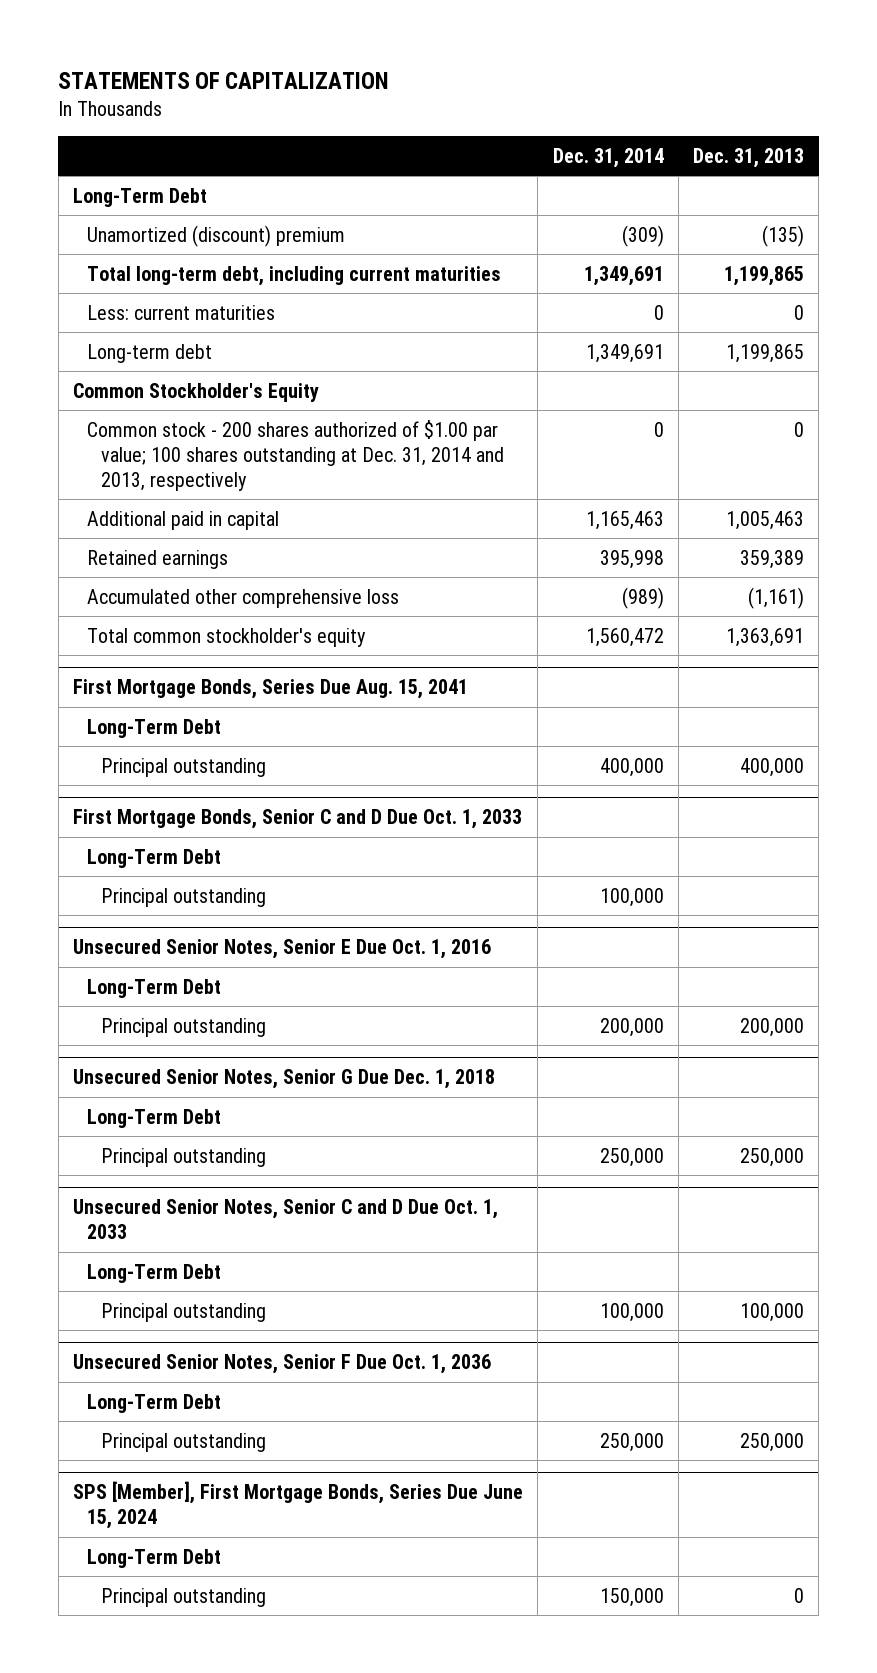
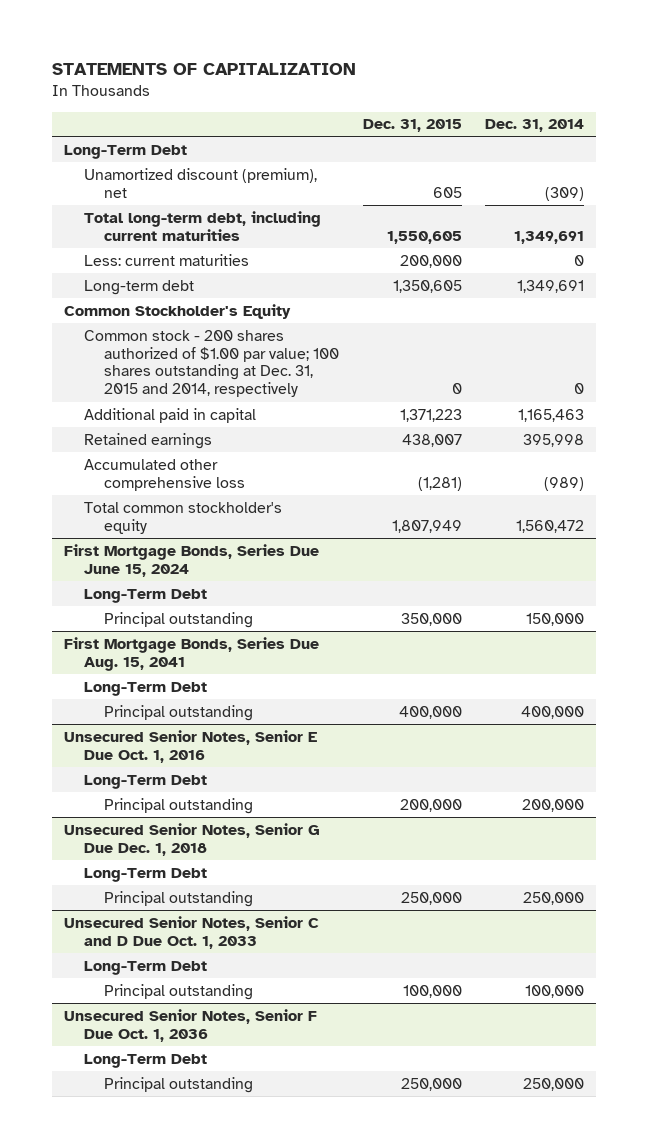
[693,147,805,168] Dec. 31, 2013 -> none
none -> [362,119,462,133] Dec. 31, 2015
[87,224,346,247] Unamortized (discount) premium -> [83,167,317,198] Unamortized discount (premium), net
[87,419,505,491] Common stock - 200 shares authorized of $1.00 par value; 100 shares outstanding at Dec. 31, 2014 and 2013, respectively -> [83,329,339,398] Common stock - 200 shares authorized of $1.00 par value; 100 shares outstanding at Dec. 31, 2015 and 2014, respectively
none -> [63,543,319,577] First Mortgage Bonds, Series Due June 15, 2024
none -> [83,588,207,603] Long-Term Debt
none -> [103,611,253,628] Principal outstanding
[73,809,523,830] First Mortgage Bonds, Senior C and D Due Oct. 1, 2033 -> none
[87,848,222,868] Long-Term Debt -> none
[101,887,267,907] Principal outstanding -> none
[73,1481,524,1530] SPS [Member], First Mortgage Bonds, Series Due June 15, 2024 -> none
[87,1548,222,1568] Long-Term Debt -> none
[101,1587,267,1607] Principal outstanding -> none

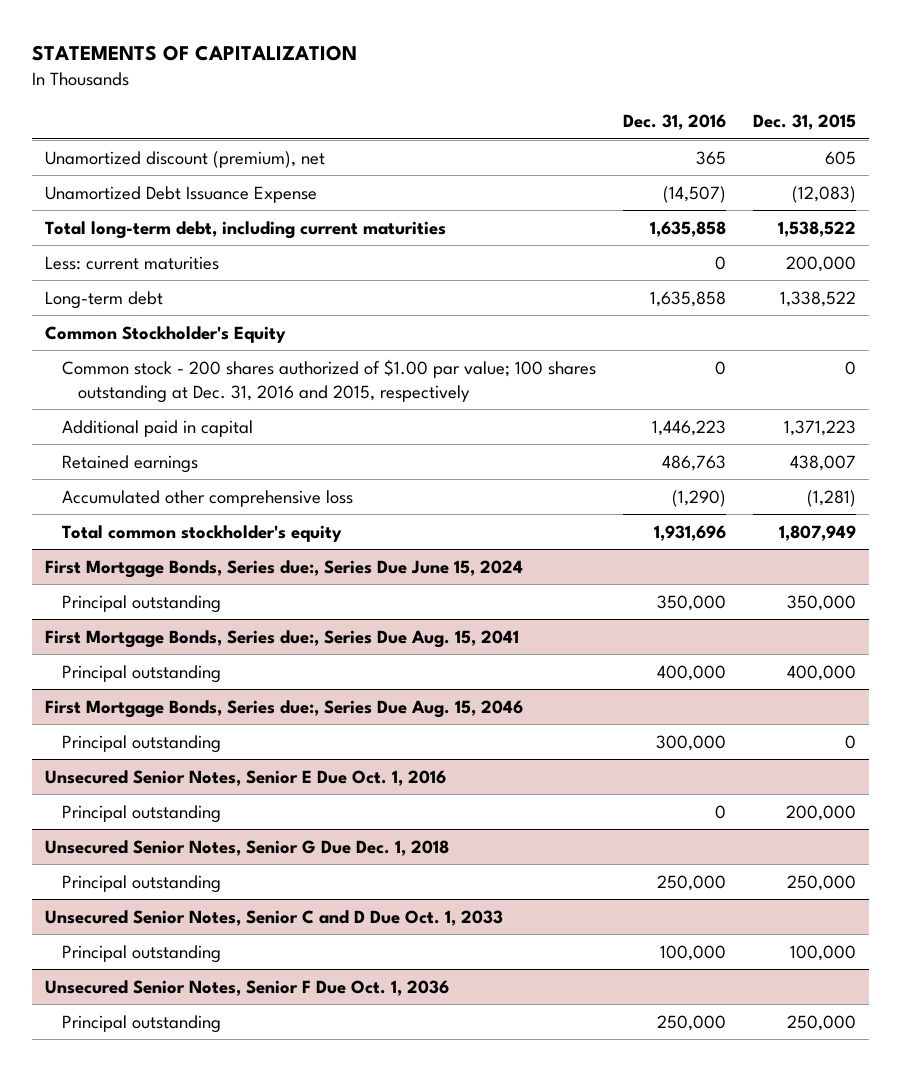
[485,119,585,133] Dec. 31, 2014 -> none
none -> [622,114,726,131] Dec. 31, 2016
[63,144,187,159] Long-Term Debt -> none
none -> [45,185,318,203] Unamortized Debt Issuance Expense
[386,230,462,244] 1,550,605 -> [777,220,856,237] 1,538,522
[392,279,462,293] 1,350,605 -> [779,290,856,307] 1,338,522
[83,329,339,398] Common stock - 200 shares authorized of $1.00 par value; 100 shares outstanding at Dec. 31, 2015 and 2014, respectively -> [61,358,596,403] Common stock - 200 shares authorized of $1.00 par value; 100 shares outstanding at Dec. 31, 2016 and 2015, respectively
[83,588,207,603] Long-Term Debt -> none
[63,543,319,577] First Mortgage Bonds, Series Due June 15, 2024 -> [45,559,524,578] First Mortgage Bonds, Series due:, Series Due June 15, 2024
[83,681,207,696] Long-Term Debt -> none
[63,636,319,671] First Mortgage Bonds, Series Due Aug. 15, 2041 -> [45,629,520,648] First Mortgage Bonds, Series due:, Series Due Aug. 15, 2041
none -> [45,699,524,718] First Mortgage Bonds, Series due:, Series Due Aug. 15, 2046
none -> [61,734,221,753] Principal outstanding
[83,774,207,789] Long-Term Debt -> none
[83,867,207,882] Long-Term Debt -> none
[83,960,207,975] Long-Term Debt -> none
[83,1053,207,1068] Long-Term Debt -> none

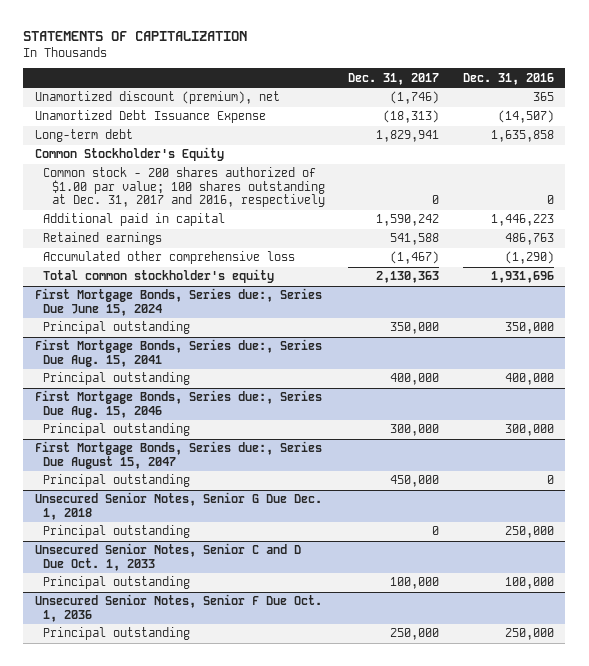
[752,114,856,131] Dec. 31, 2015 -> none
none -> [348,72,440,85] Dec. 31, 2017
[45,220,447,239] Total long-term debt, including current maturities -> none
[45,255,220,270] Less: current maturities -> none
[61,358,596,403] Common stock - 200 shares authorized of $1.00 par value; 100 shares outstanding at Dec. 31, 2016 and 2015, respectively -> [43,167,325,208] Common stock - 200 shares authorized of $1.00 par value; 100 shares outstanding at Dec. 31, 2017 and 2016, respectively
[45,769,447,786] Unsecured Senior Notes, Senior E Due Oct. 1, 2016 -> none
none -> [34,441,322,469] First Mortgage Bonds, Series due:, Series Due August 15, 2047

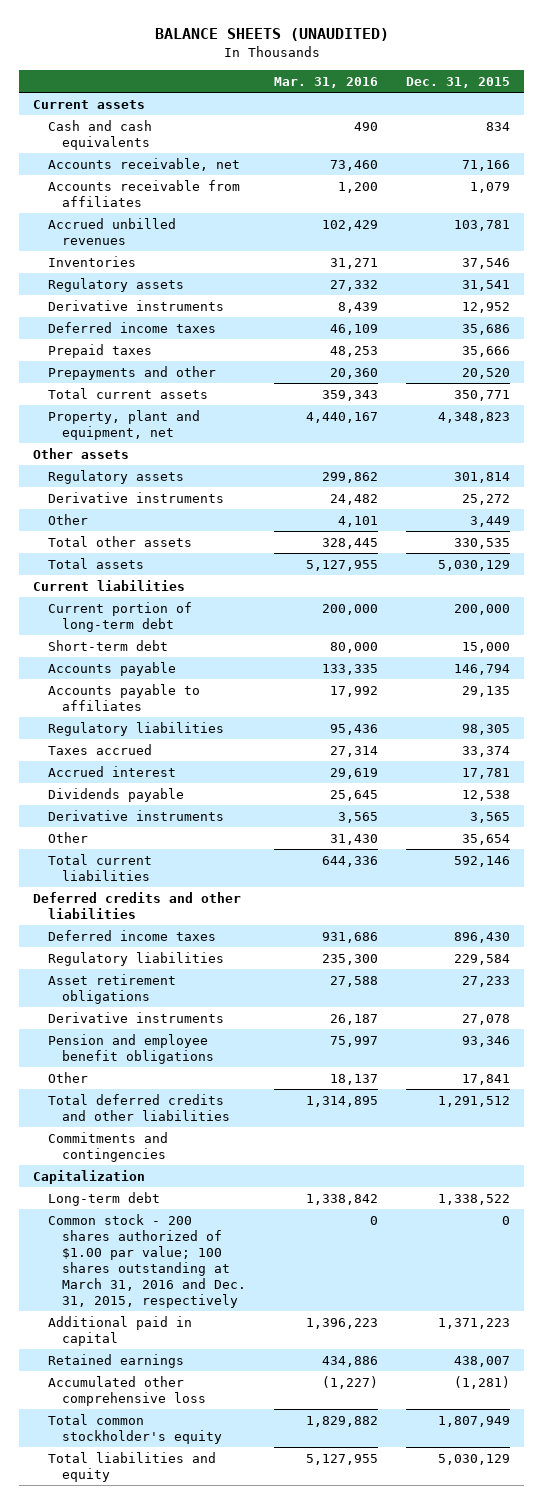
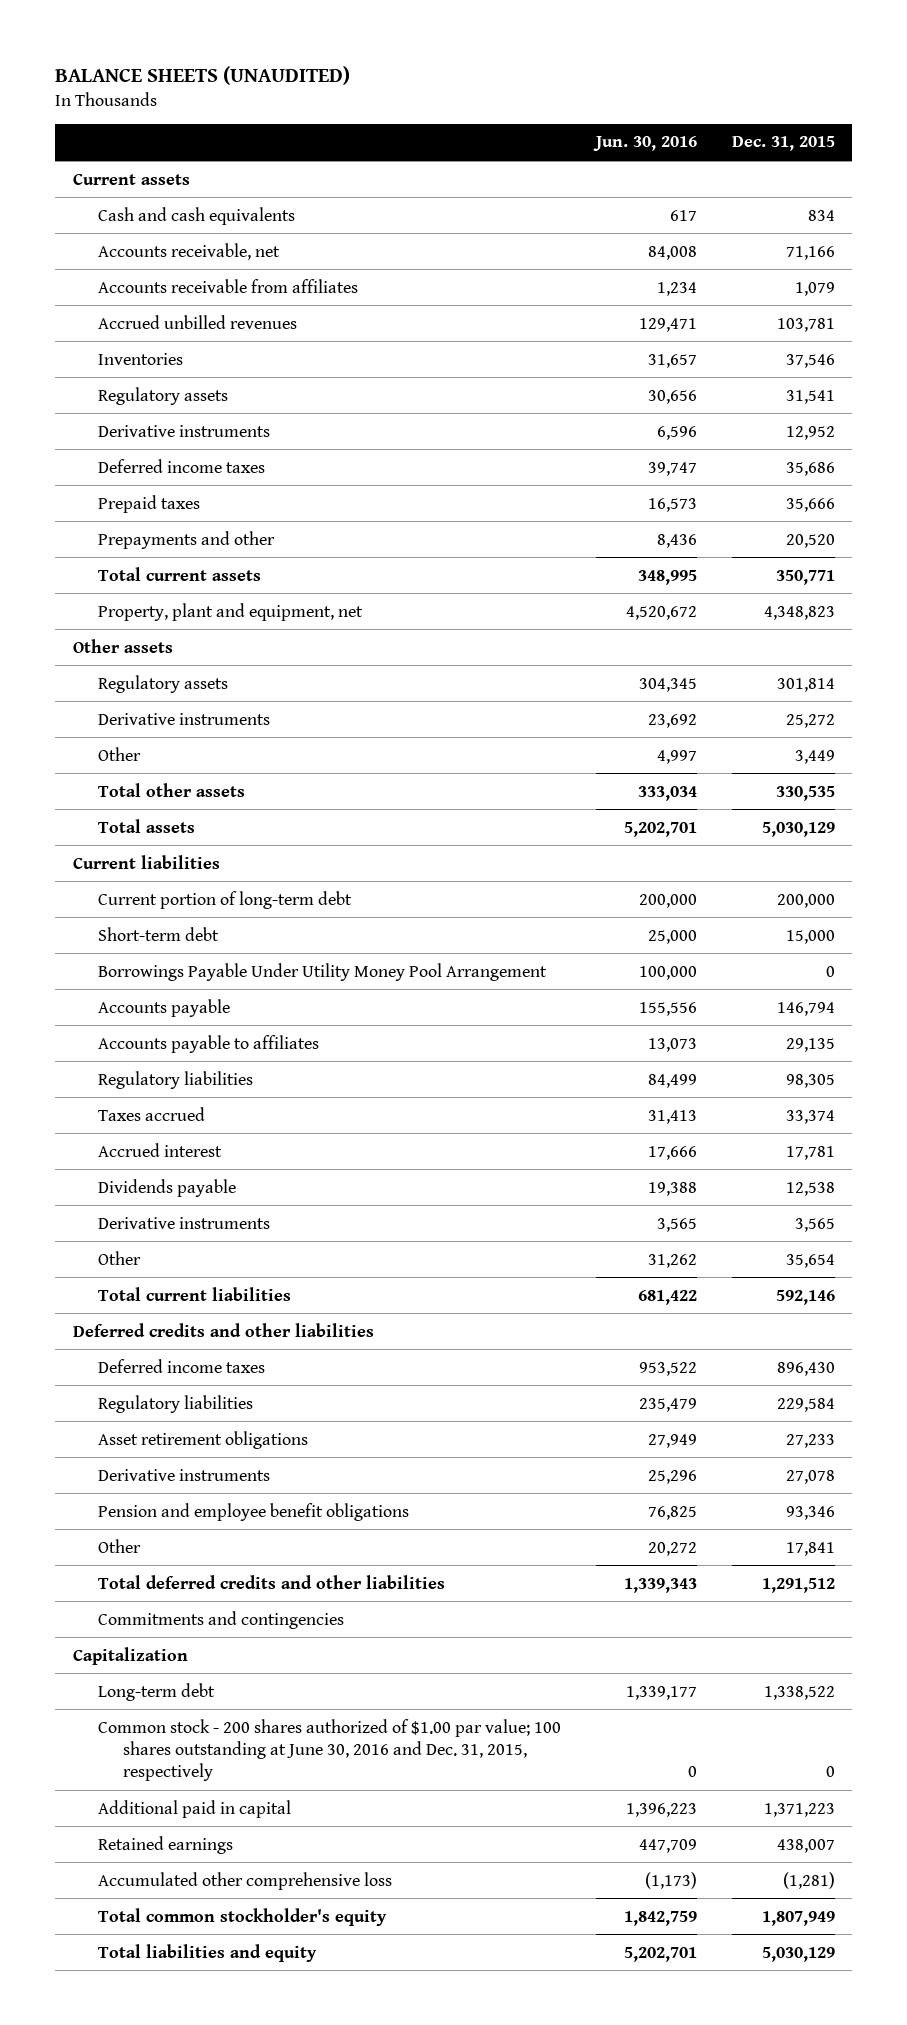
[274,76,379,88] Mar. 31, 2016 -> none
none -> [592,136,697,152] Jun. 30, 2016
none -> [97,962,547,981] Borrowings Payable Under Utility Money Pool Arrangement
[47,1213,247,1309] Common stock - 200 shares authorized of $1.00 par value; 100 shares outstanding at March 31, 2016 and Dec. 31, 2015, respectively -> [97,1718,561,1782] Common stock - 200 shares authorized of $1.00 par value; 100 shares outstanding at June 30, 2016 and Dec. 31, 2015, respectively

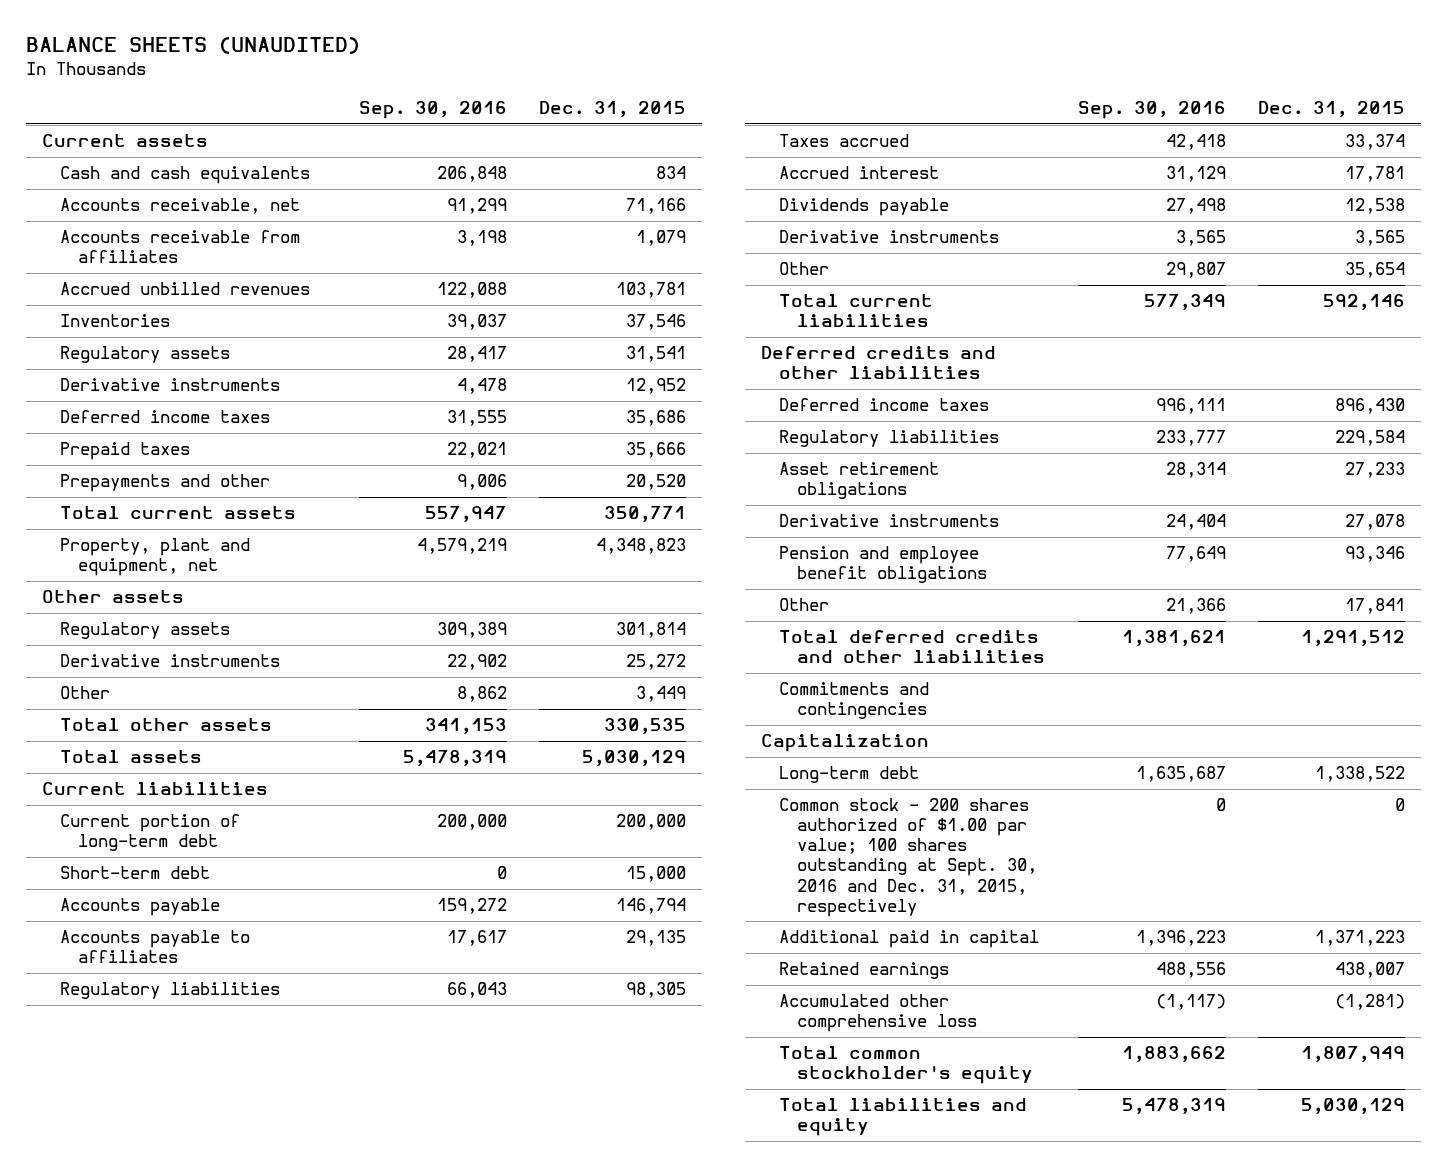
[592,136,697,152] Jun. 30, 2016 -> none
none -> [358,101,507,120] Sep. 30, 2016
[97,962,547,981] Borrowings Payable Under Utility Money Pool Arrangement -> none
[97,1718,561,1782] Common stock - 200 shares authorized of $1.00 par value; 100 shares outstanding at June 30, 2016 and Dec. 31, 2015, respectively -> [779,798,1038,917] Common stock - 200 shares authorized of $1.00 par value; 100 shares outstanding at Sept. 30, 2016 and Dec. 31, 2015, respectively

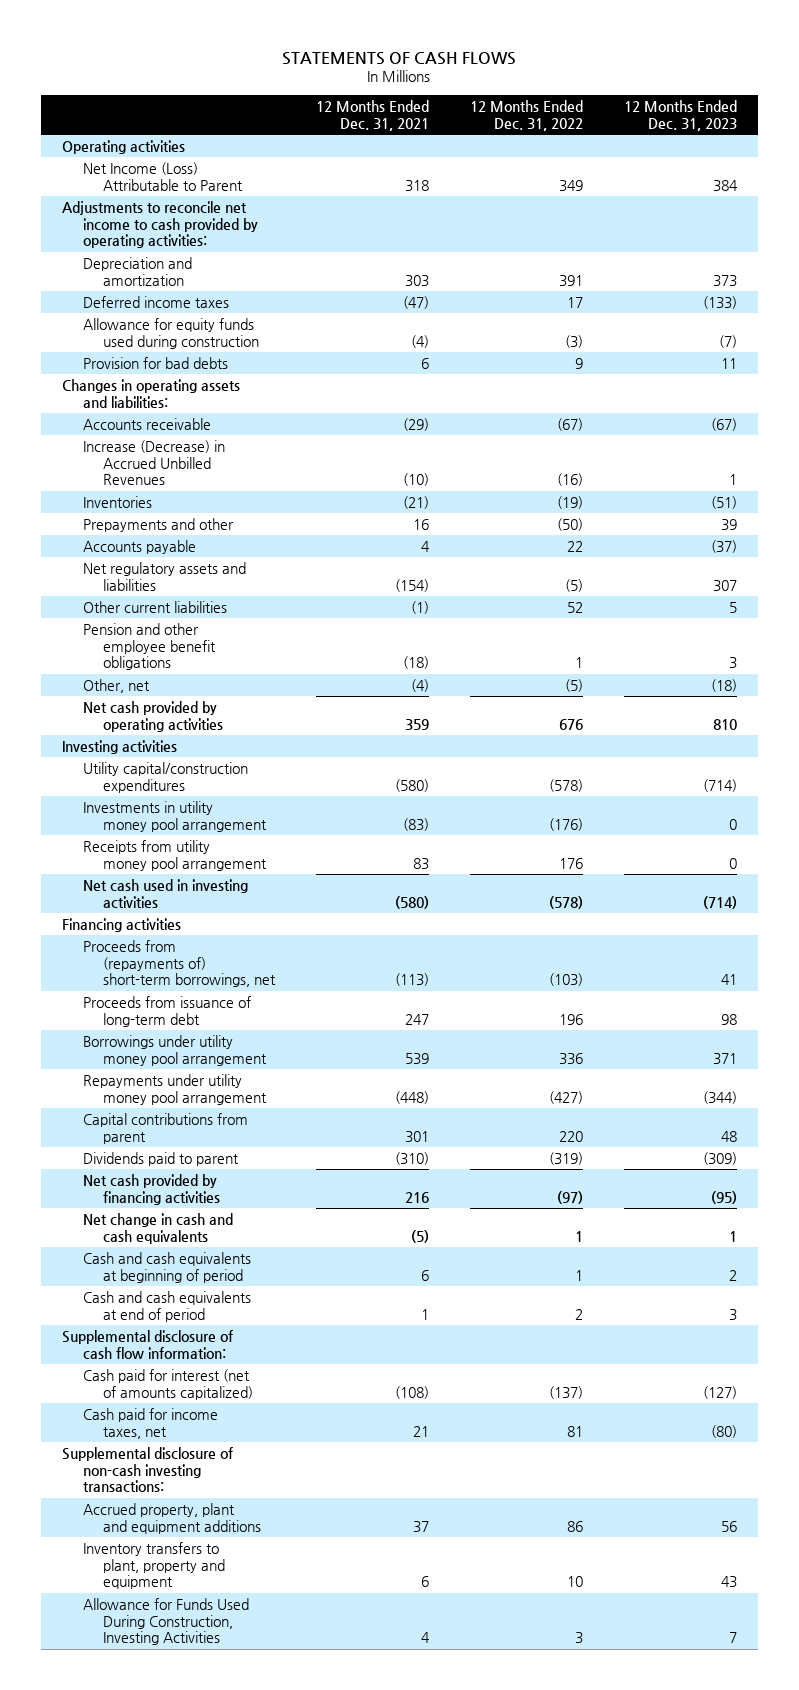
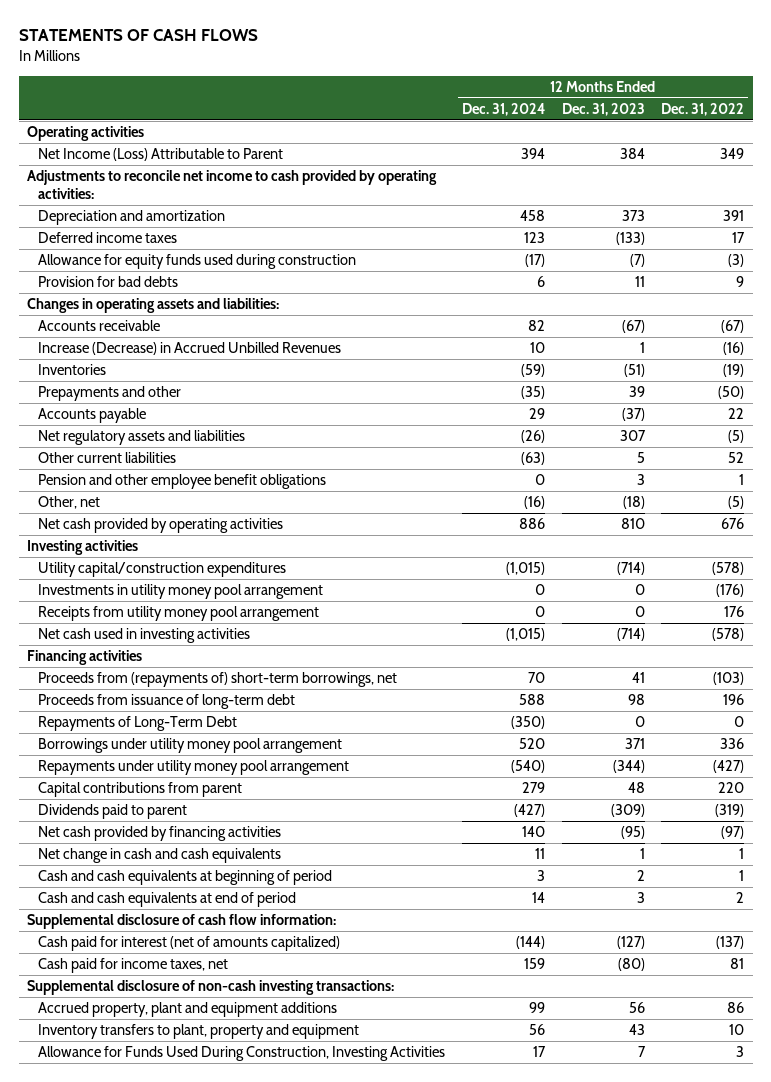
[316,100,430,131] 12 Months Ended Dec. 31, 2021 -> none
none -> [461,103,545,117] Dec. 31, 2024
none -> [38,716,238,732] Repayments of Long-Term Debt

